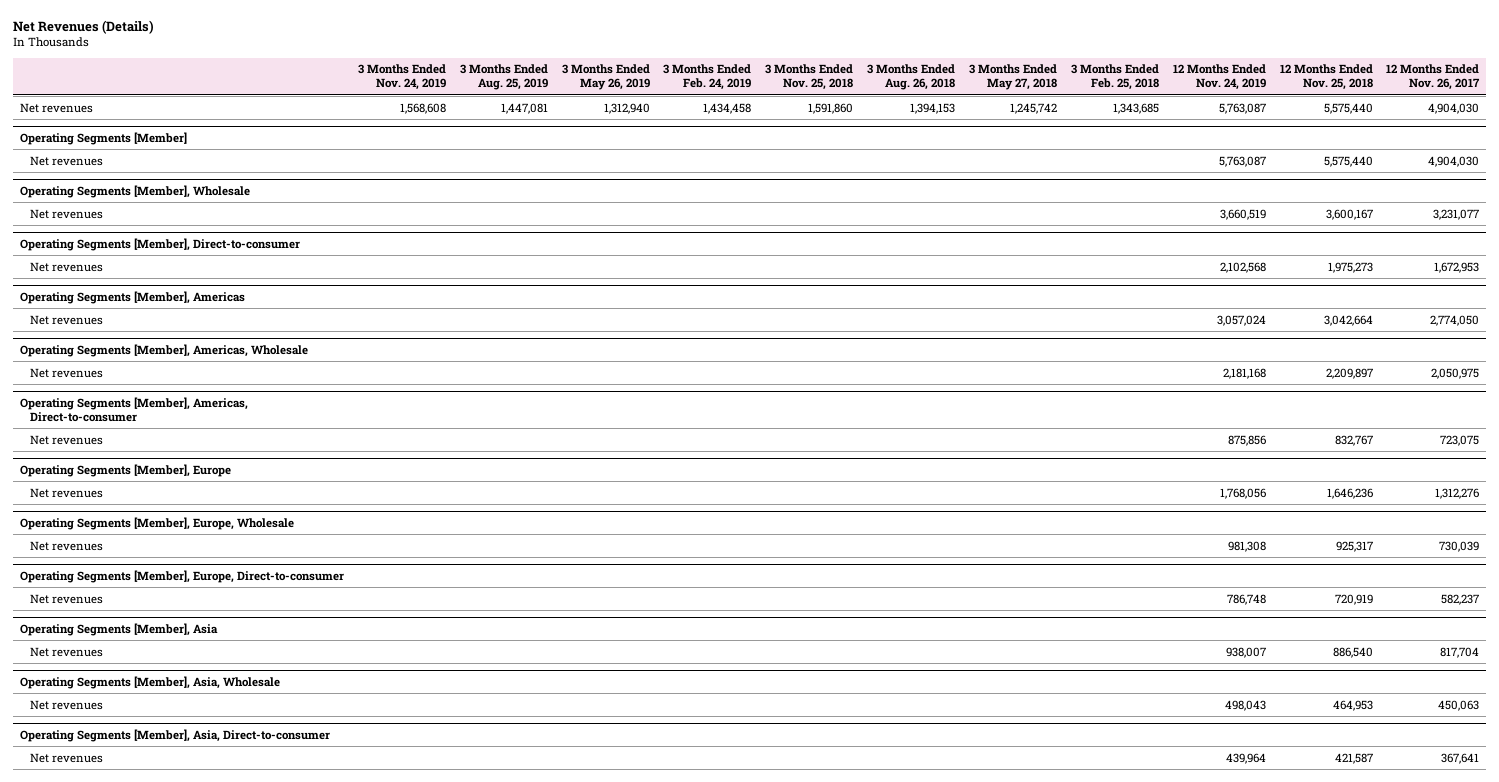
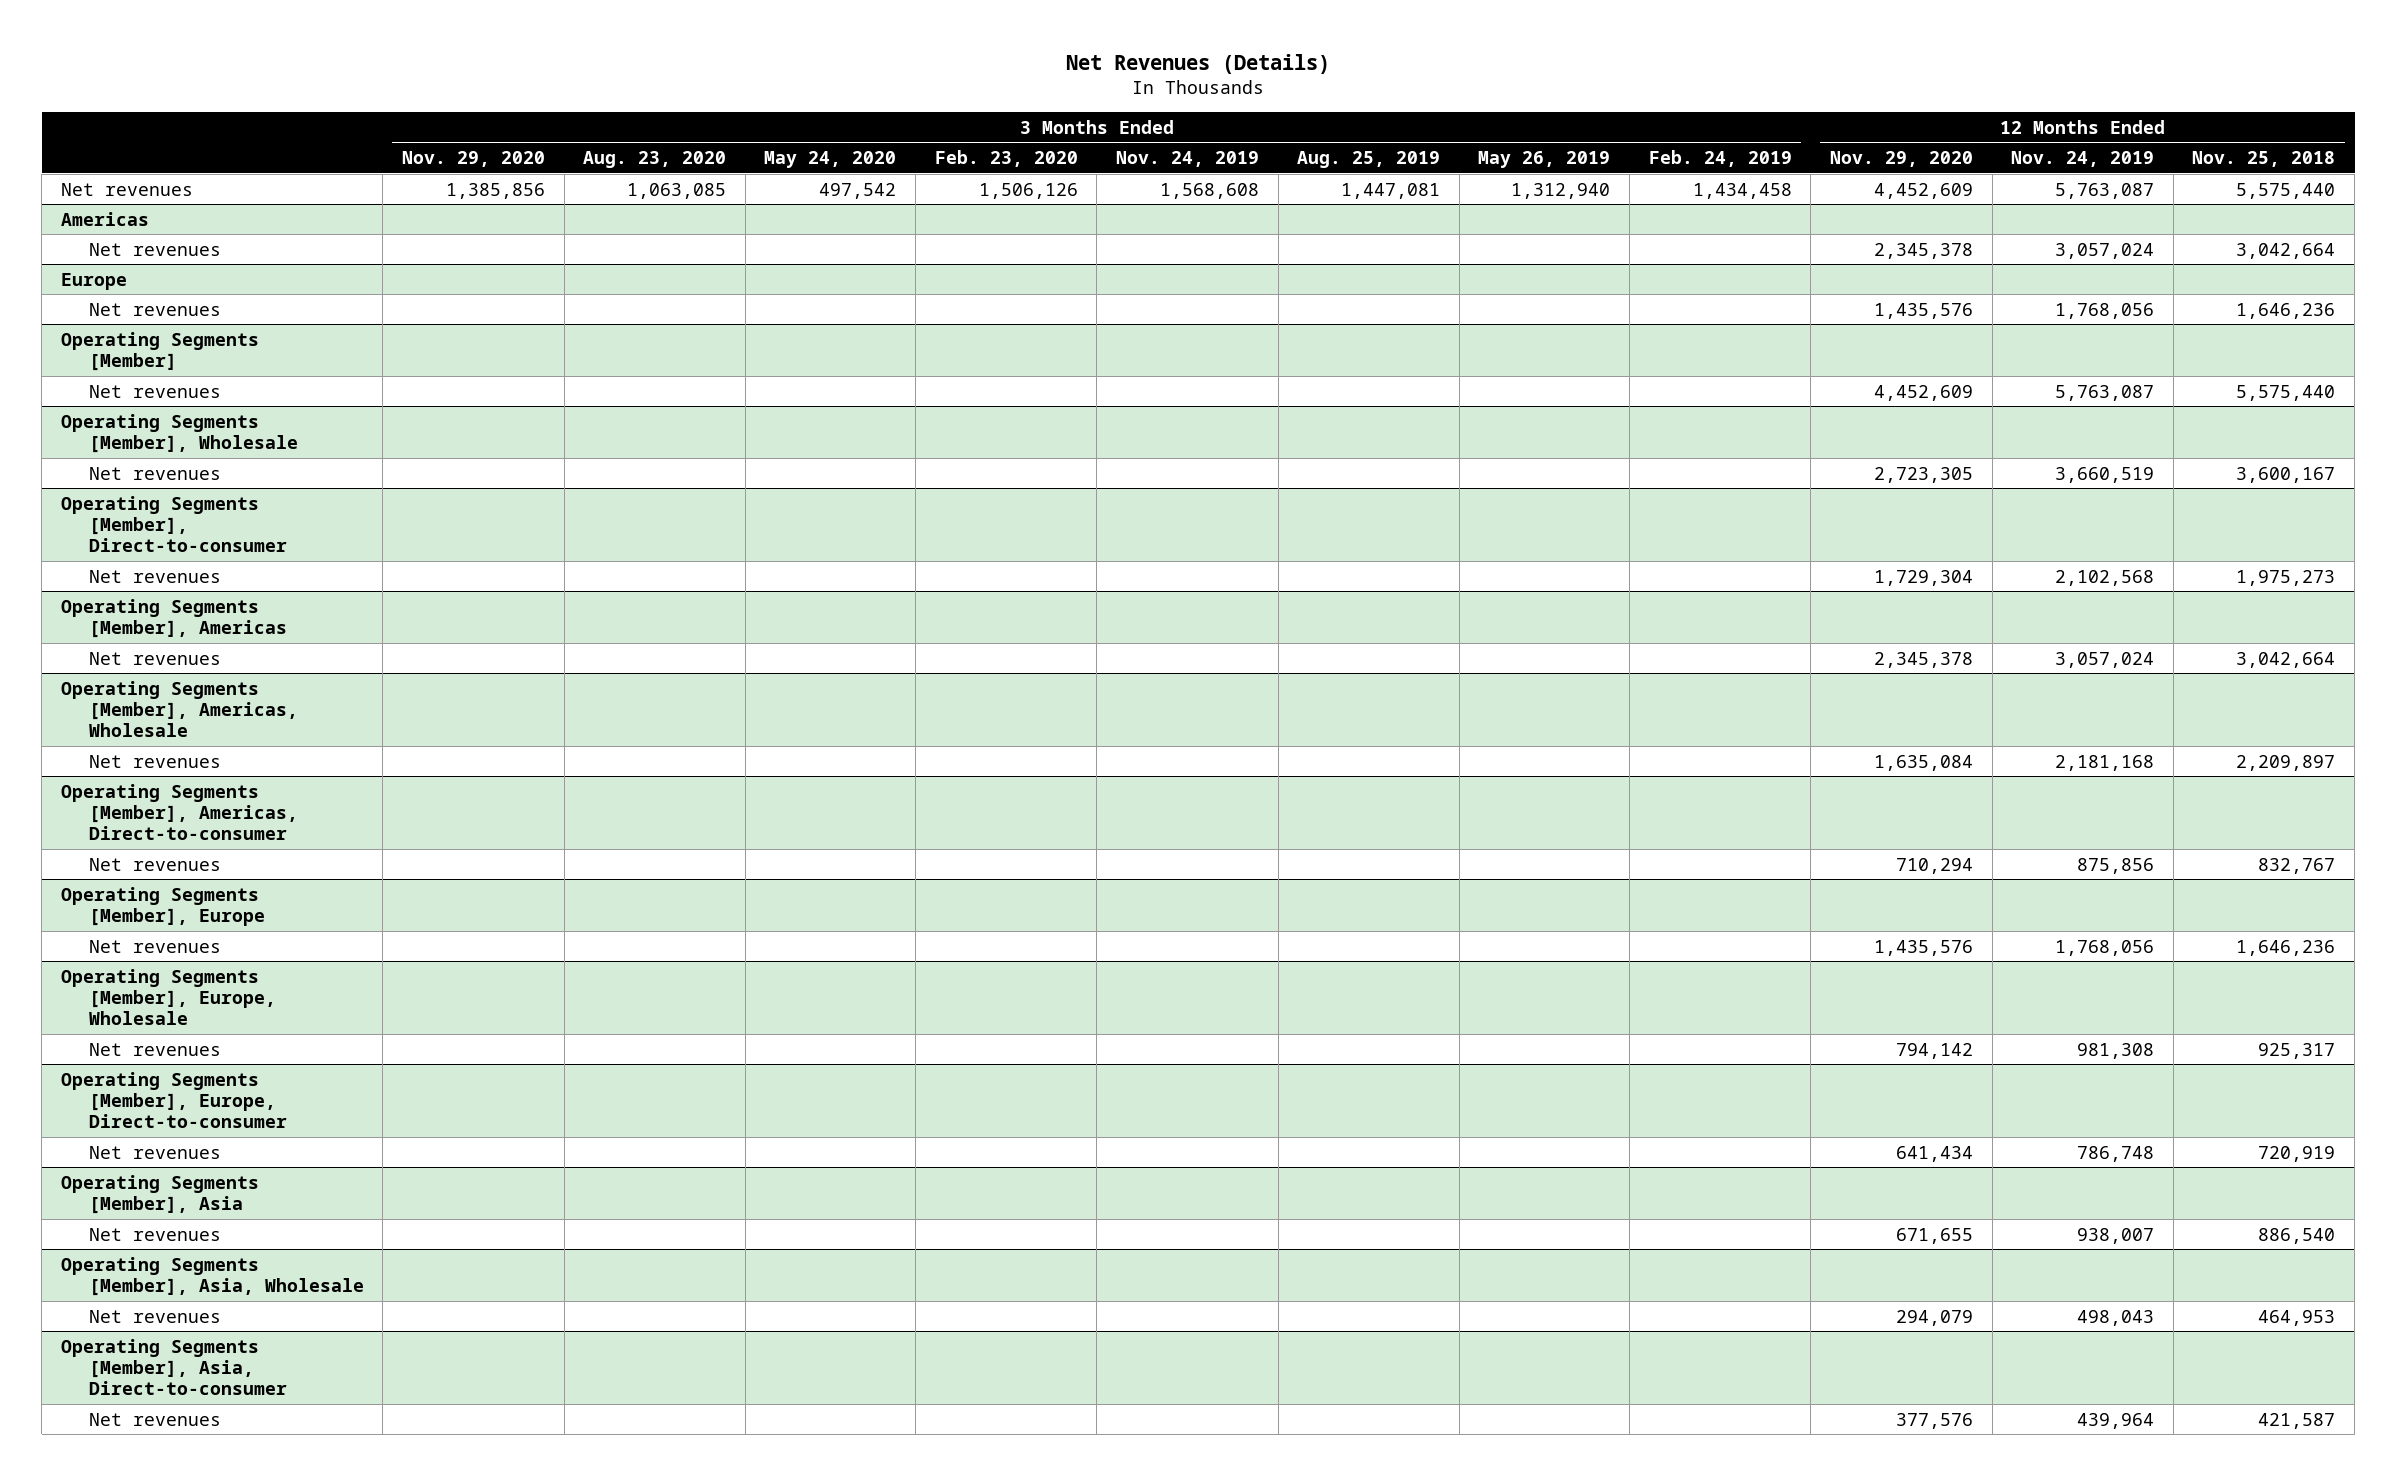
[765,64,854,91] 3 Months Ended Nov. 25, 2018 -> none
[867,64,956,91] 3 Months Ended Aug. 26, 2018 -> none
[968,64,1057,91] 3 Months Ended May 27, 2018 -> none
[1070,64,1159,91] 3 Months Ended Feb. 25, 2018 -> none
[1386,64,1481,91] 12 Months Ended Nov. 26, 2017 -> none
none -> [401,151,545,168] Nov. 29, 2020
none -> [583,151,727,169] Aug. 23, 2020
none -> [764,151,897,169] May 24, 2020
none -> [934,150,1078,168] Feb. 23, 2020
none -> [1829,151,1973,168] Nov. 29, 2020
none -> [60,211,149,226] Americas
none -> [88,242,221,256] Net revenues
none -> [60,272,127,290] Europe
none -> [88,302,221,316] Net revenues

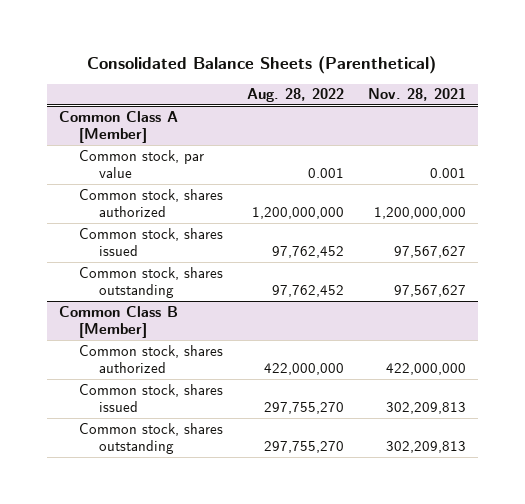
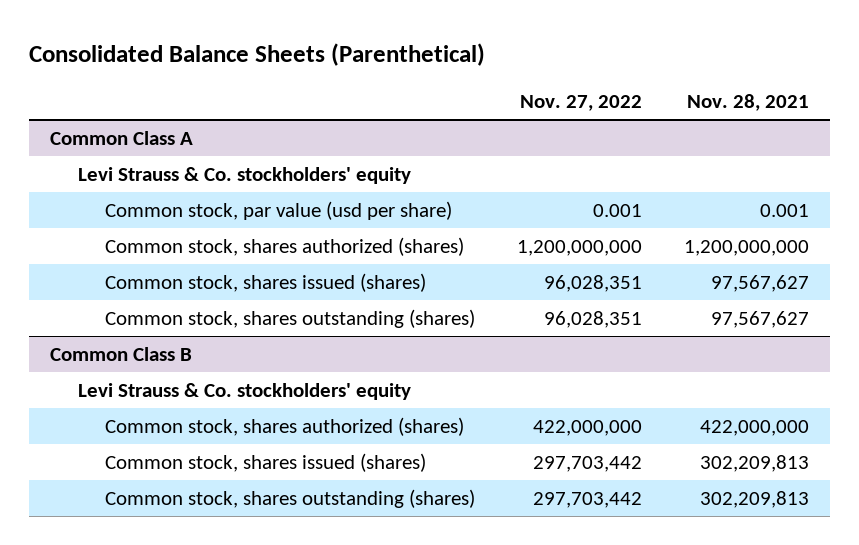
[247,88,345,103] Aug. 28, 2022 -> none
none -> [520,94,643,111] Nov. 27, 2022
[59,110,179,144] Common Class A [Member] -> [49,131,193,146] Common Class A
none -> [77,167,411,185] Levi Strauss & Co. stockholders' equity
[79,149,205,179] Common stock, par value -> [105,201,453,221] Common stock, par value (usd per share)
[79,188,224,218] Common stock, shares authorized -> [105,237,465,257] Common stock, shares authorized (shares)
[79,227,224,257] Common stock, shares issued -> [105,273,427,293] Common stock, shares issued (shares)
[79,266,224,299] Common stock, shares outstanding -> [105,309,476,329] Common stock, shares outstanding (shares)
[59,305,179,339] Common Class B [Member] -> [49,347,192,362] Common Class B
none -> [77,383,411,401] Levi Strauss & Co. stockholders' equity
[79,344,224,374] Common stock, shares authorized -> [105,417,465,437] Common stock, shares authorized (shares)
[79,383,224,413] Common stock, shares issued -> [105,453,427,473] Common stock, shares issued (shares)
[79,422,224,455] Common stock, shares outstanding -> [105,489,476,509] Common stock, shares outstanding (shares)

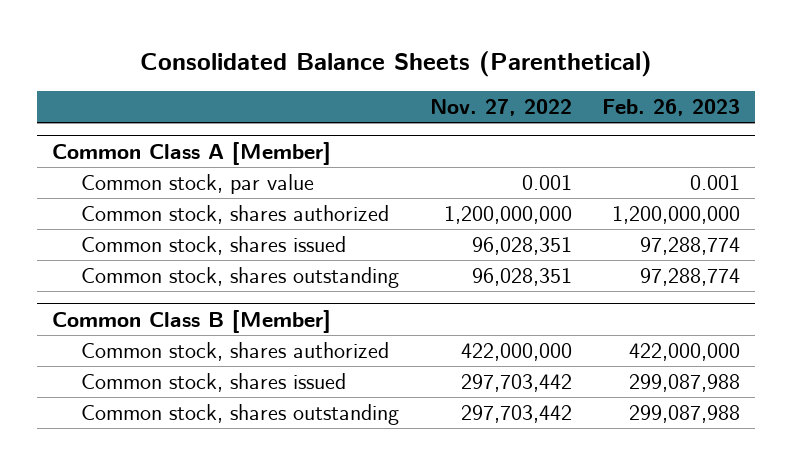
[687,93,810,111] Nov. 28, 2021 -> none
none -> [602,99,741,117] Feb. 26, 2023
[77,167,411,185] Levi Strauss & Co. stockholders' equity -> none
[77,383,411,401] Levi Strauss & Co. stockholders' equity -> none
[49,131,193,146] Common Class A -> [52,141,332,165] Common Class A [Member]
[105,201,453,221] Common stock, par value (usd per share) -> [81,173,315,194] Common stock, par value
[105,237,465,257] Common stock, shares authorized (shares) -> [81,204,390,224] Common stock, shares authorized
[105,273,427,293] Common stock, shares issued (shares) -> [81,235,347,255] Common stock, shares issued
[105,309,476,329] Common stock, shares outstanding (shares) -> [81,266,400,288] Common stock, shares outstanding
[49,347,192,362] Common Class B -> [52,309,332,333] Common Class B [Member]
[105,417,465,437] Common stock, shares authorized (shares) -> [81,341,390,361] Common stock, shares authorized
[105,453,427,473] Common stock, shares issued (shares) -> [81,372,347,392] Common stock, shares issued
[105,489,476,509] Common stock, shares outstanding (shares) -> [81,403,400,425] Common stock, shares outstanding

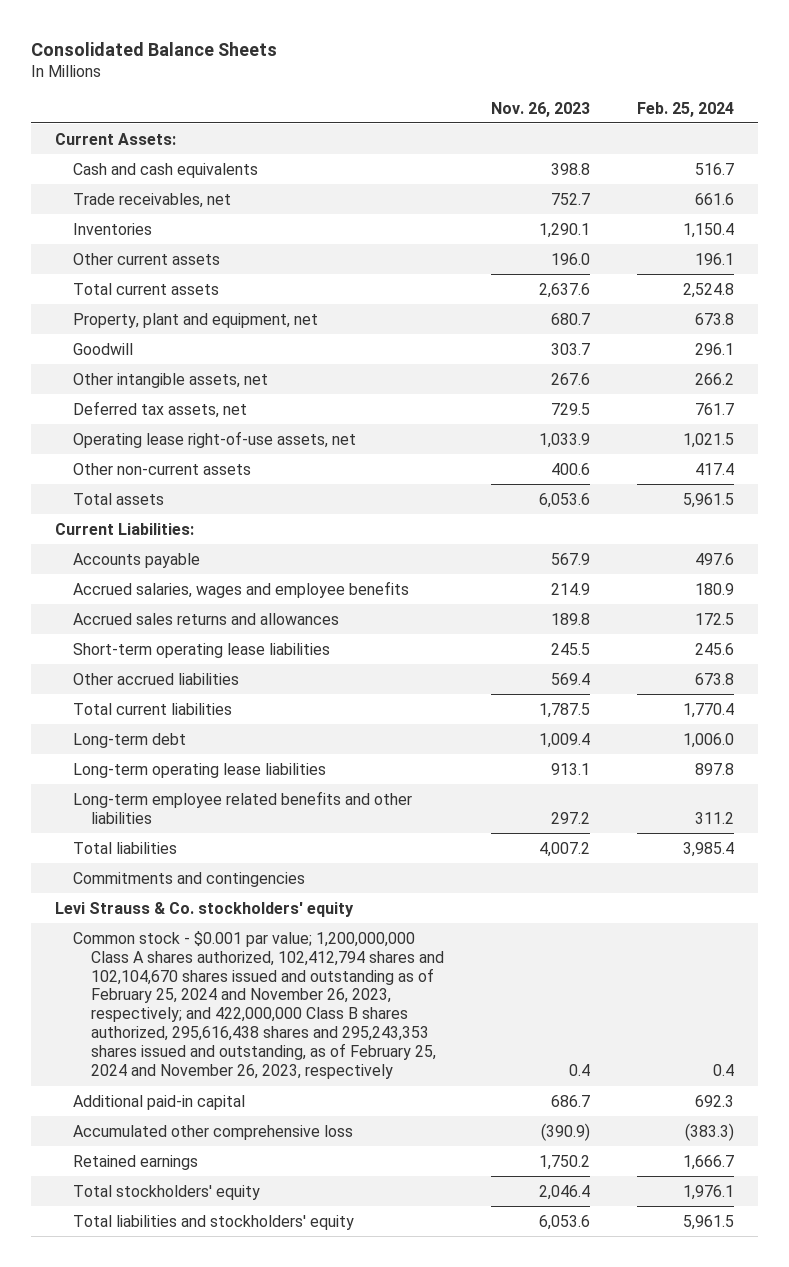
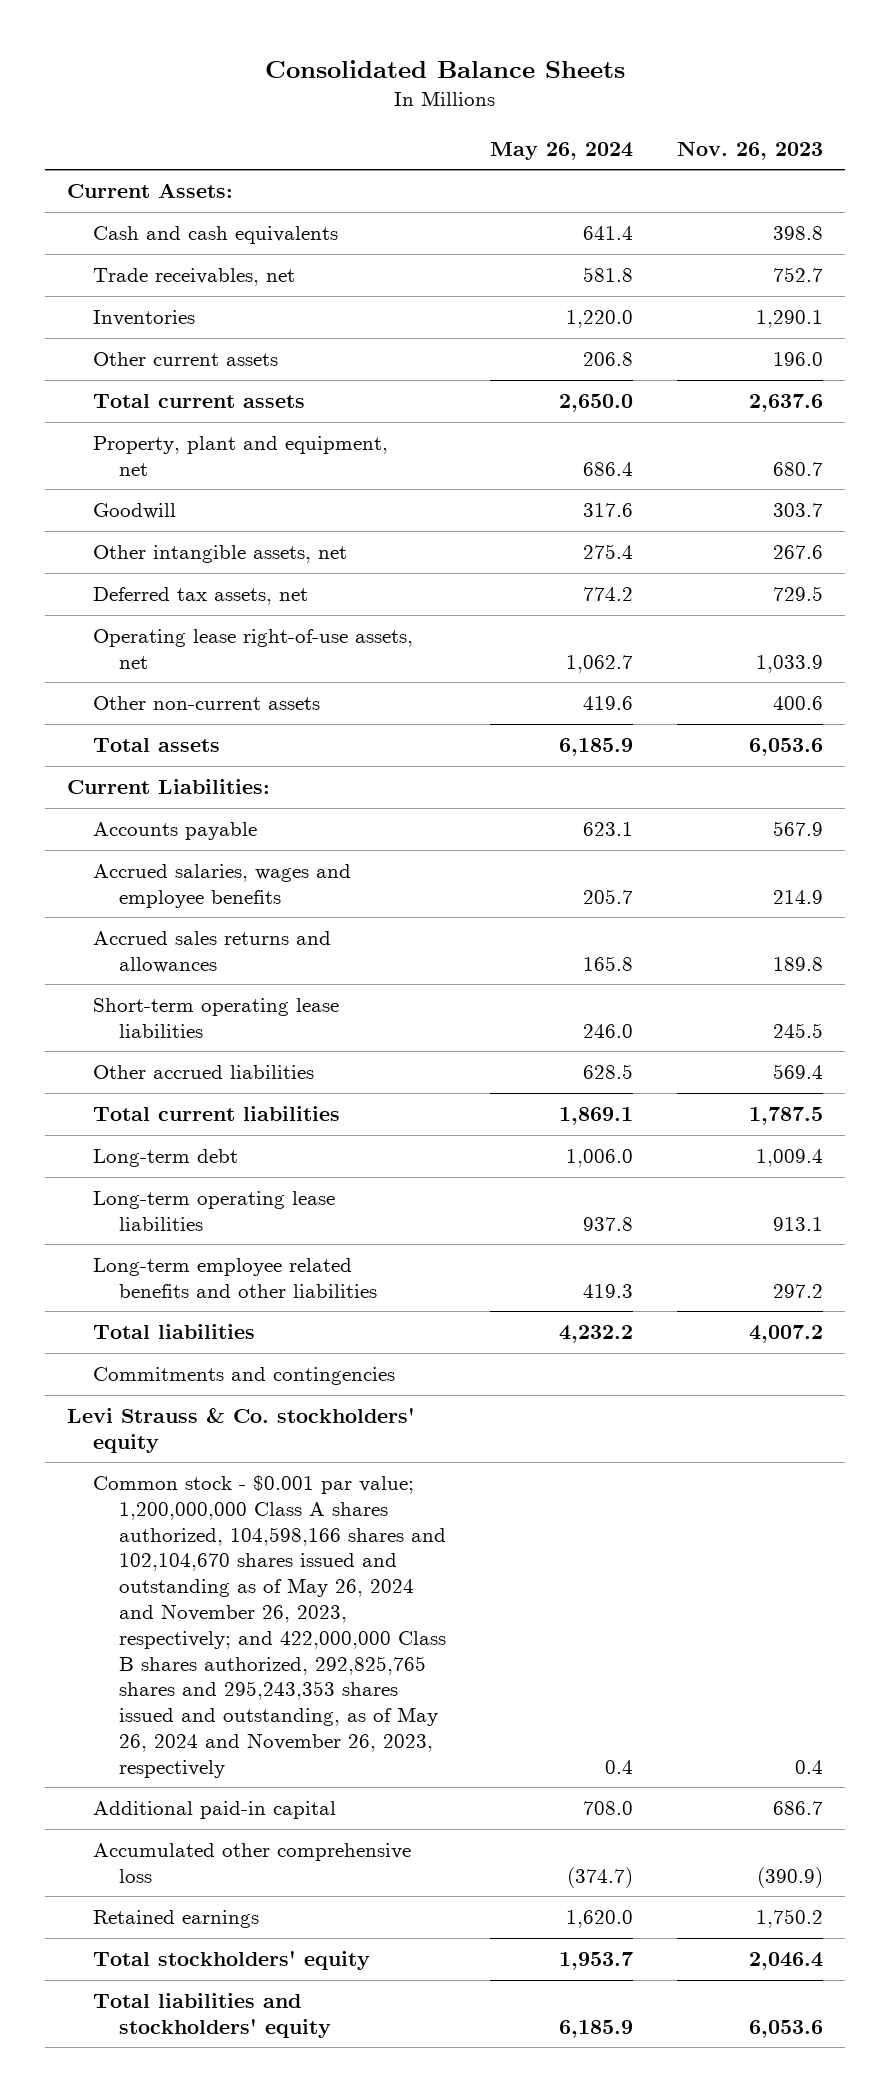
[637,101,735,117] Feb. 25, 2024 -> none
none -> [490,141,634,160] May 26, 2024
[72,930,445,1080] Common stock - $0.001 par value; 1,200,000,000 Class A shares authorized, 102,412,794 shares and 102,104,670 shares issued and outstanding as of February 25, 2024 and November 26, 2023, respectively; and 422,000,000 Class B shares authorized, 295,616,438 shares and 295,243,353 shares issued and outstanding, as of February 25, 2024 and November 26, 2023, respectively -> [93,1475,447,1778] Common stock - $0.001 par value; 1,200,000,000 Class A shares authorized, 104,598,166 shares and 102,104,670 shares issued and outstanding as of May 26, 2024 and November 26, 2023, respectively; and 422,000,000 Class B shares authorized, 292,825,765 shares and 295,243,353 shares issued and outstanding, as of May 26, 2024 and November 26, 2023, respectively

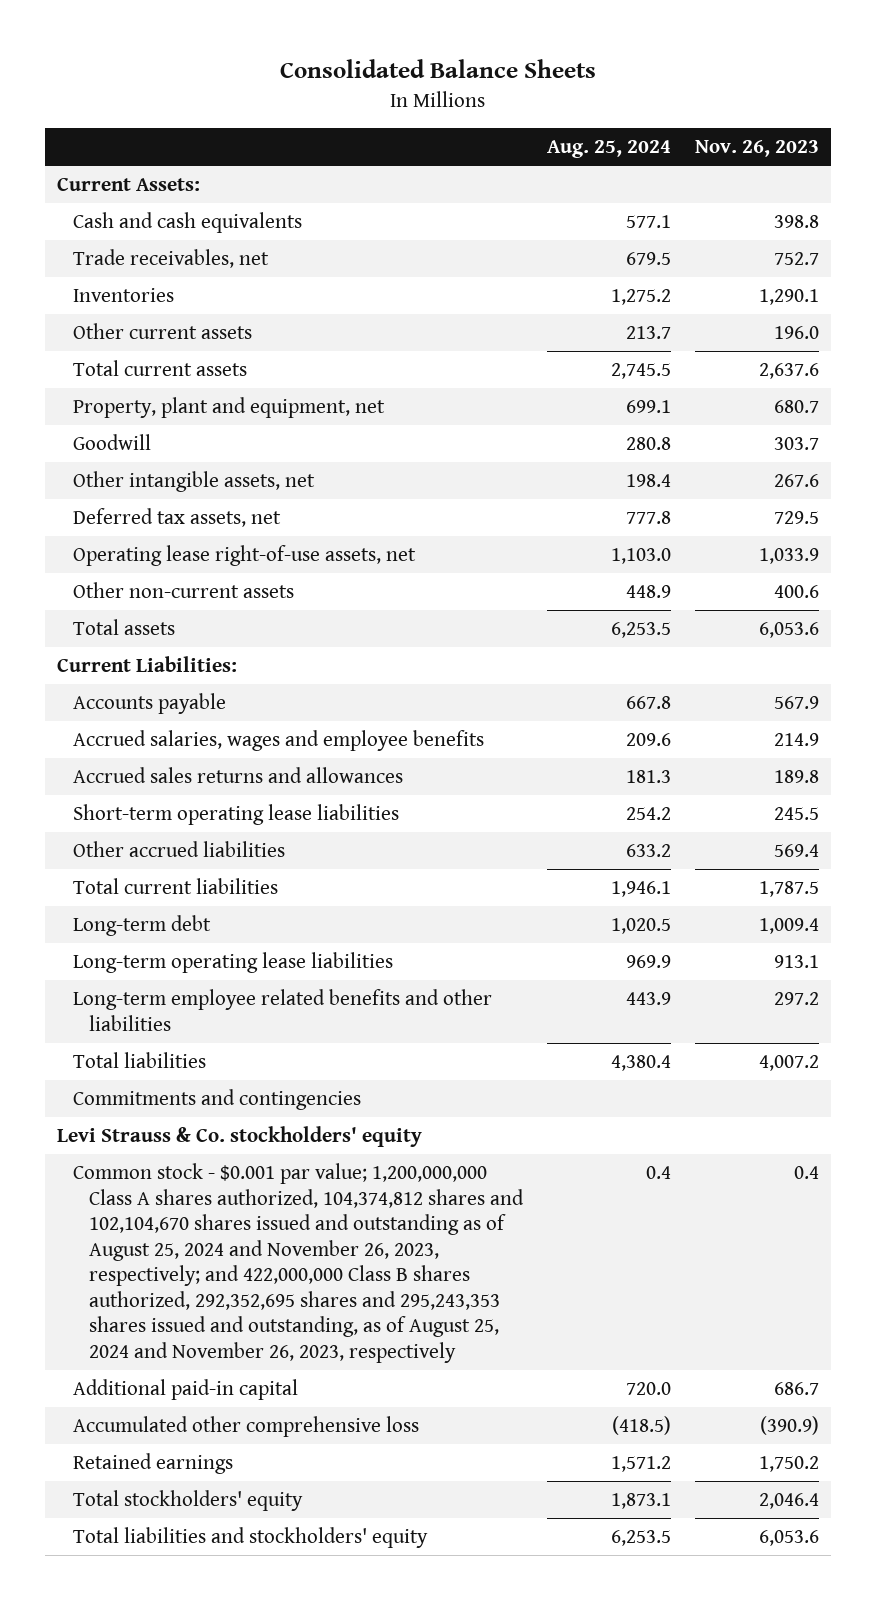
[490,141,634,160] May 26, 2024 -> none
none -> [546,140,671,159] Aug. 25, 2024
[93,1475,447,1778] Common stock - $0.001 par value; 1,200,000,000 Class A shares authorized, 104,598,166 shares and 102,104,670 shares issued and outstanding as of May 26, 2024 and November 26, 2023, respectively; and 422,000,000 Class B shares authorized, 292,825,765 shares and 295,243,353 shares issued and outstanding, as of May 26, 2024 and November 26, 2023, respectively -> [72,1163,524,1363] Common stock - $0.001 par value; 1,200,000,000 Class A shares authorized, 104,374,812 shares and 102,104,670 shares issued and outstanding as of August 25, 2024 and November 26, 2023, respectively; and 422,000,000 Class B shares authorized, 292,352,695 shares and 295,243,353 shares issued and outstanding, as of August 25, 2024 and November 26, 2023, respectively

